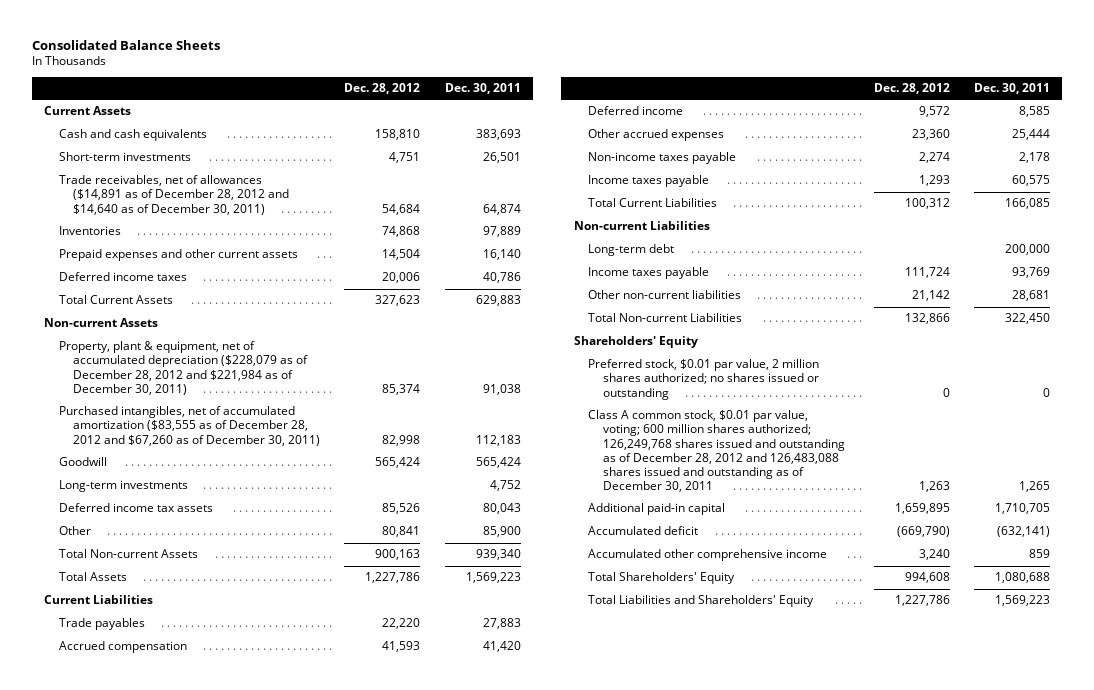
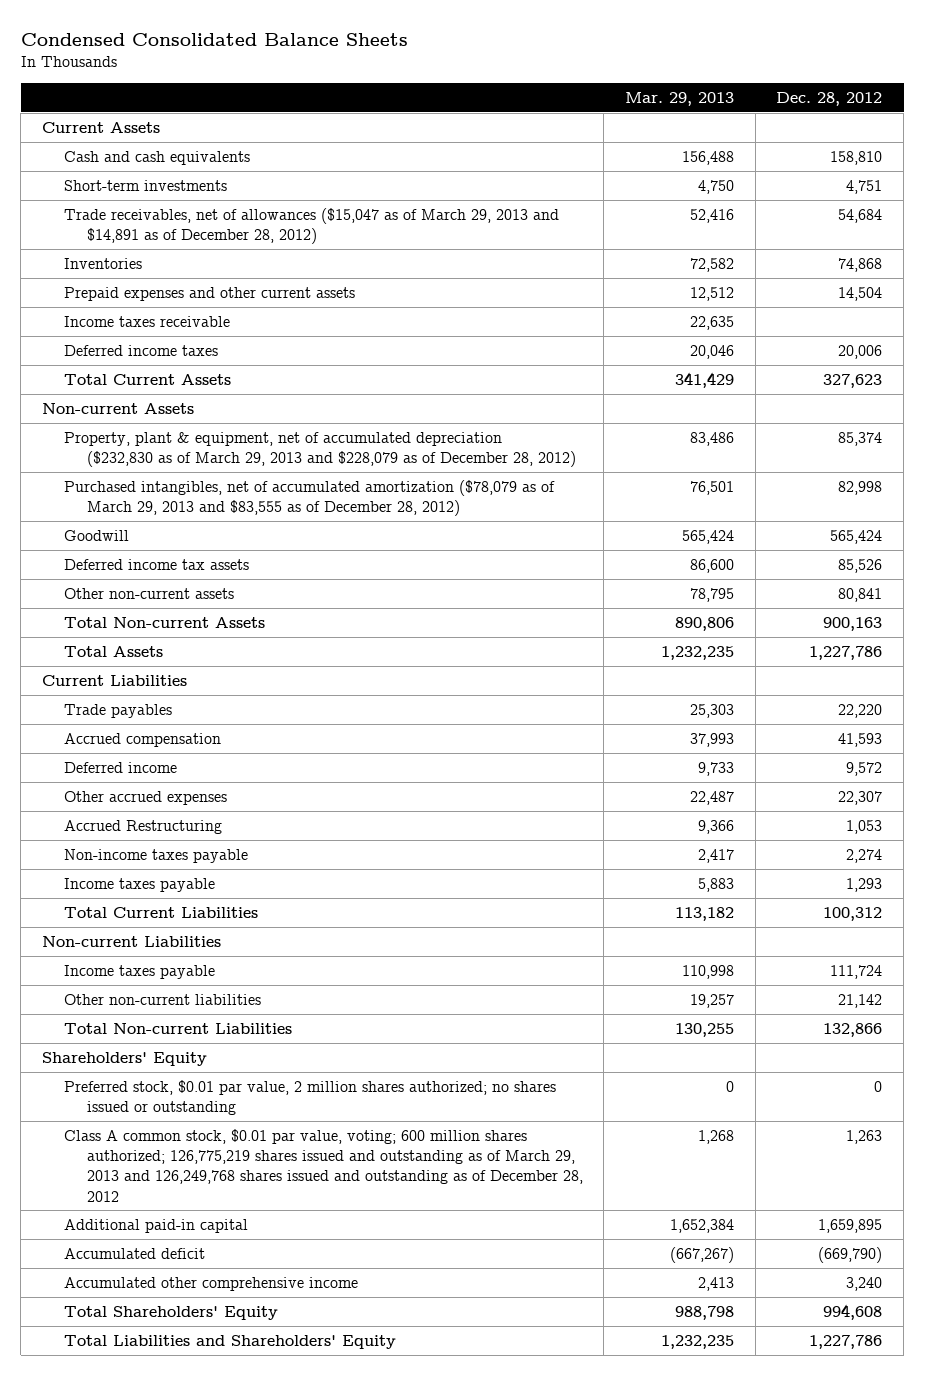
[31,39,220,50] Consolidated Balance Sheets -> [20,32,408,46] Condensed Consolidated Balance Sheets
[444,82,521,94] Dec. 30, 2011 -> none
none -> [624,91,734,106] Mar. 29, 2013
[58,175,290,215] Trade receivables, net of allowances ($14,891 as of December 28, 2012 and $14,640 as of December 30, 2011) -> [64,207,560,245] Trade receivables, net of allowances ($15,047 as of March 29, 2013 and $14,891 as of December 28, 2012)
none -> [64,315,231,327] Income taxes receivable
[58,341,309,395] Property, plant & equipment, net of accumulated depreciation ($228,079 as of December 28, 2012 and $221,984 as of December 30, 2011) -> [64,431,576,468] Property, plant & equipment, net of accumulated depreciation ($232,830 as of March 29, 2013 and $228,079 as of December 28, 2012)
[58,406,321,446] Purchased intangibles, net of accumulated amortization ($83,555 as of December 28, 2012 and $67,260 as of December 30, 2011) -> [64,479,556,517] Purchased intangibles, net of accumulated amortization ($78,079 as of March 29, 2013 and $83,555 as of December 28, 2012)
[58,480,188,493] Long-term investments -> none
[58,526,91,536] Other -> [64,587,235,599] Other non-current assets
[912,129,951,141] 23,360 -> [838,790,883,805] 22,307
none -> [64,819,223,834] Accrued Restructuring
[588,244,675,257] Long-term debt -> none
[588,410,845,492] Class A common stock, $0.01 par value, voting; 600 million shares authorized; 126,249,768 shares issued and outstanding as of December 28, 2012 and 126,483,088 shares issued and outstanding as of December 30, 2011 -> [64,1128,583,1202] Class A common stock, $0.01 par value, voting; 600 million shares authorized; 126,775,219 shares issued and outstanding as of March 29, 2013 and 126,249,768 shares issued and outstanding as of December 28, 2012

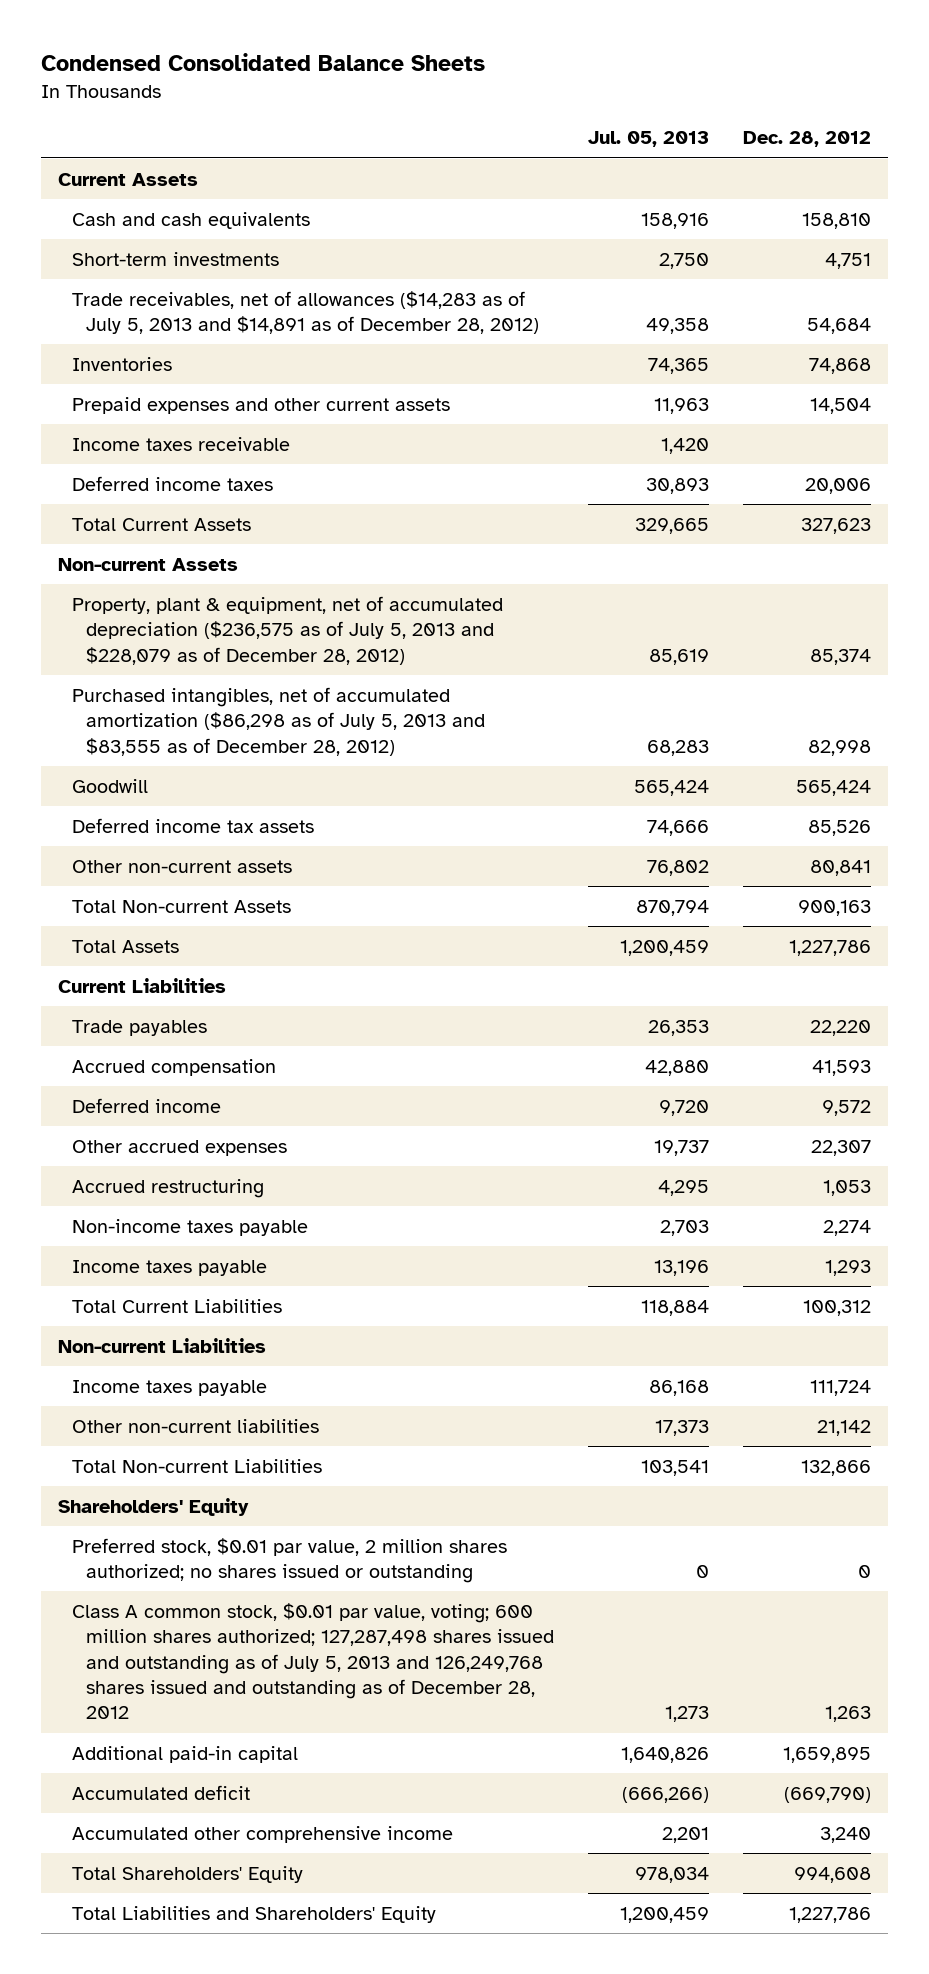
[624,91,734,106] Mar. 29, 2013 -> none
none -> [587,131,709,148] Jul. 05, 2013
[64,207,560,245] Trade receivables, net of allowances ($15,047 as of March 29, 2013 and $14,891 as of December 28, 2012) -> [71,290,540,335] Trade receivables, net of allowances ($14,283 as of July 5, 2013 and $14,891 as of December 28, 2012)
[64,431,576,468] Property, plant & equipment, net of accumulated depreciation ($232,830 as of March 29, 2013 and $228,079 as of December 28, 2012) -> [71,595,503,665] Property, plant & equipment, net of accumulated depreciation ($236,575 as of July 5, 2013 and $228,079 as of December 28, 2012)
[64,479,556,517] Purchased intangibles, net of accumulated amortization ($78,079 as of March 29, 2013 and $83,555 as of December 28, 2012) -> [71,686,486,756] Purchased intangibles, net of accumulated amortization ($86,298 as of July 5, 2013 and $83,555 as of December 28, 2012)
[64,819,223,834] Accrued Restructuring -> [71,1178,264,1198] Accrued restructuring
[64,1128,583,1202] Class A common stock, $0.01 par value, voting; 600 million shares authorized; 126,775,219 shares issued and outstanding as of March 29, 2013 and 126,249,768 shares issued and outstanding as of December 28, 2012 -> [71,1602,555,1720] Class A common stock, $0.01 par value, voting; 600 million shares authorized; 127,287,498 shares issued and outstanding as of July 5, 2013 and 126,249,768 shares issued and outstanding as of December 28, 2012

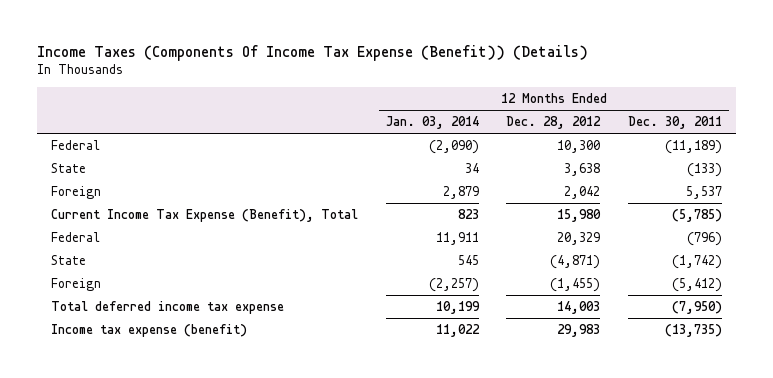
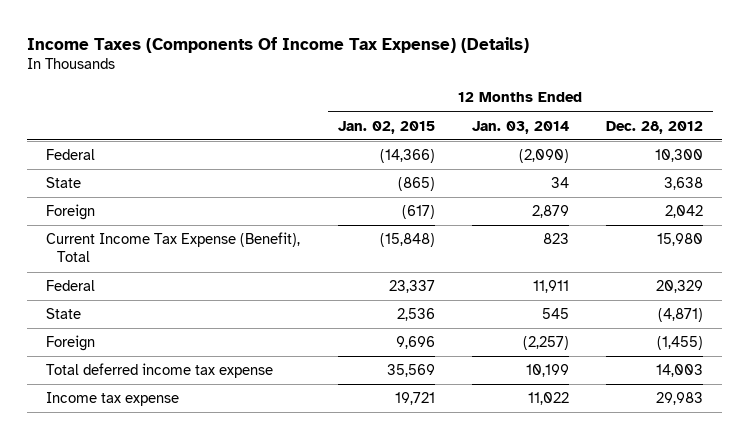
[37,45,589,62] Income Taxes (Components Of Income Tax Expense (Benefit)) (Details) -> [27,36,530,53] Income Taxes (Components Of Income Tax Expense) (Details)
[627,116,722,130] Dec. 30, 2011 -> none
none -> [337,120,435,134] Jan. 02, 2015
[50,324,247,338] Income tax expense (benefit) -> [46,392,180,407] Income tax expense

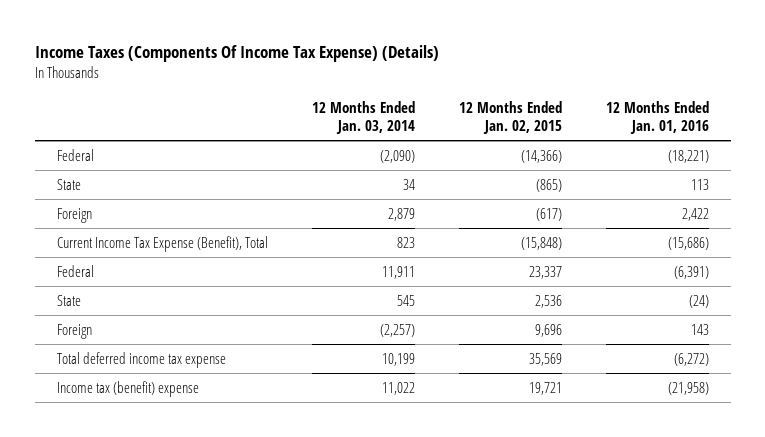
[606,120,704,134] Dec. 28, 2012 -> none
none -> [605,100,709,134] 12 Months Ended Jan. 01, 2016
[46,392,180,407] Income tax expense -> [56,380,199,397] Income tax (benefit) expense

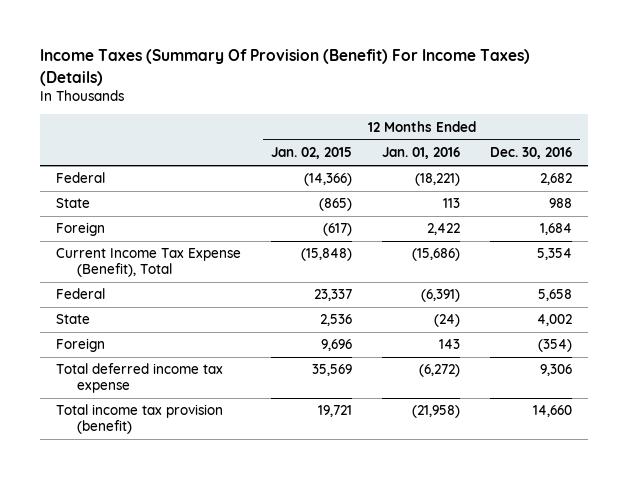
[34,44,439,62] Income Taxes (Components Of Income Tax Expense) (Details) -> [40,49,531,86] Income Taxes (Summary Of Provision (Benefit) For Income Taxes) (Details)
[311,100,415,134] 12 Months Ended Jan. 03, 2014 -> none
none -> [490,147,573,160] Dec. 30, 2016
[56,380,199,397] Income tax (benefit) expense -> [55,404,223,435] Total income tax provision (benefit)

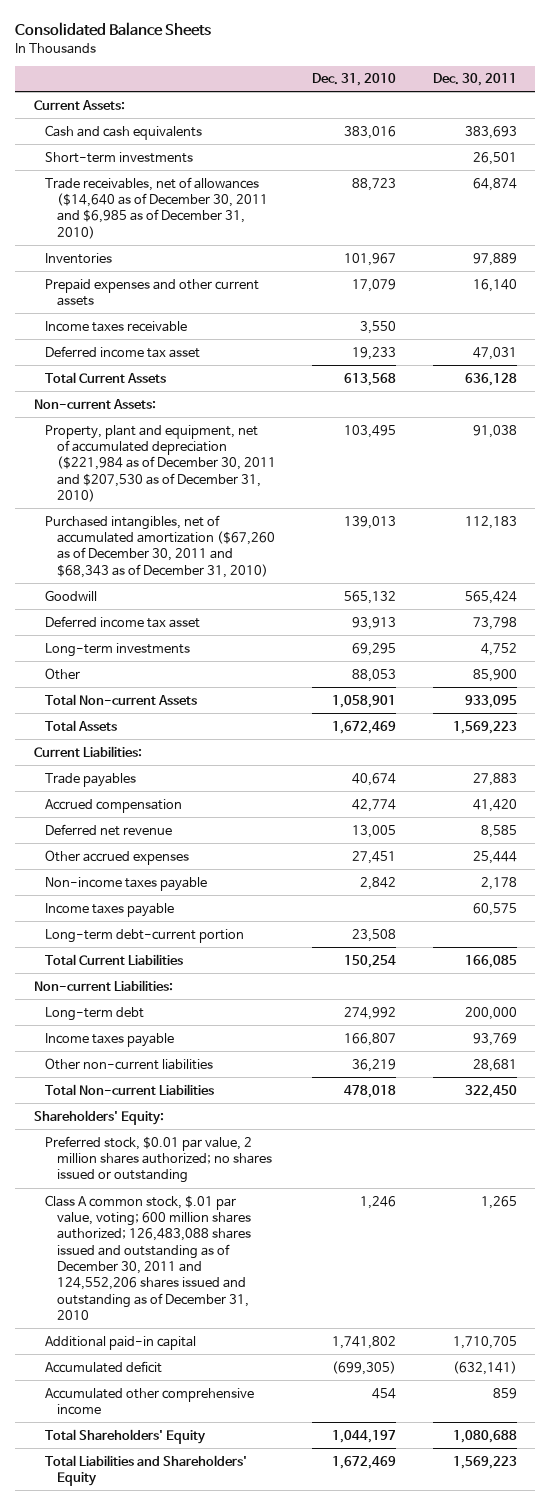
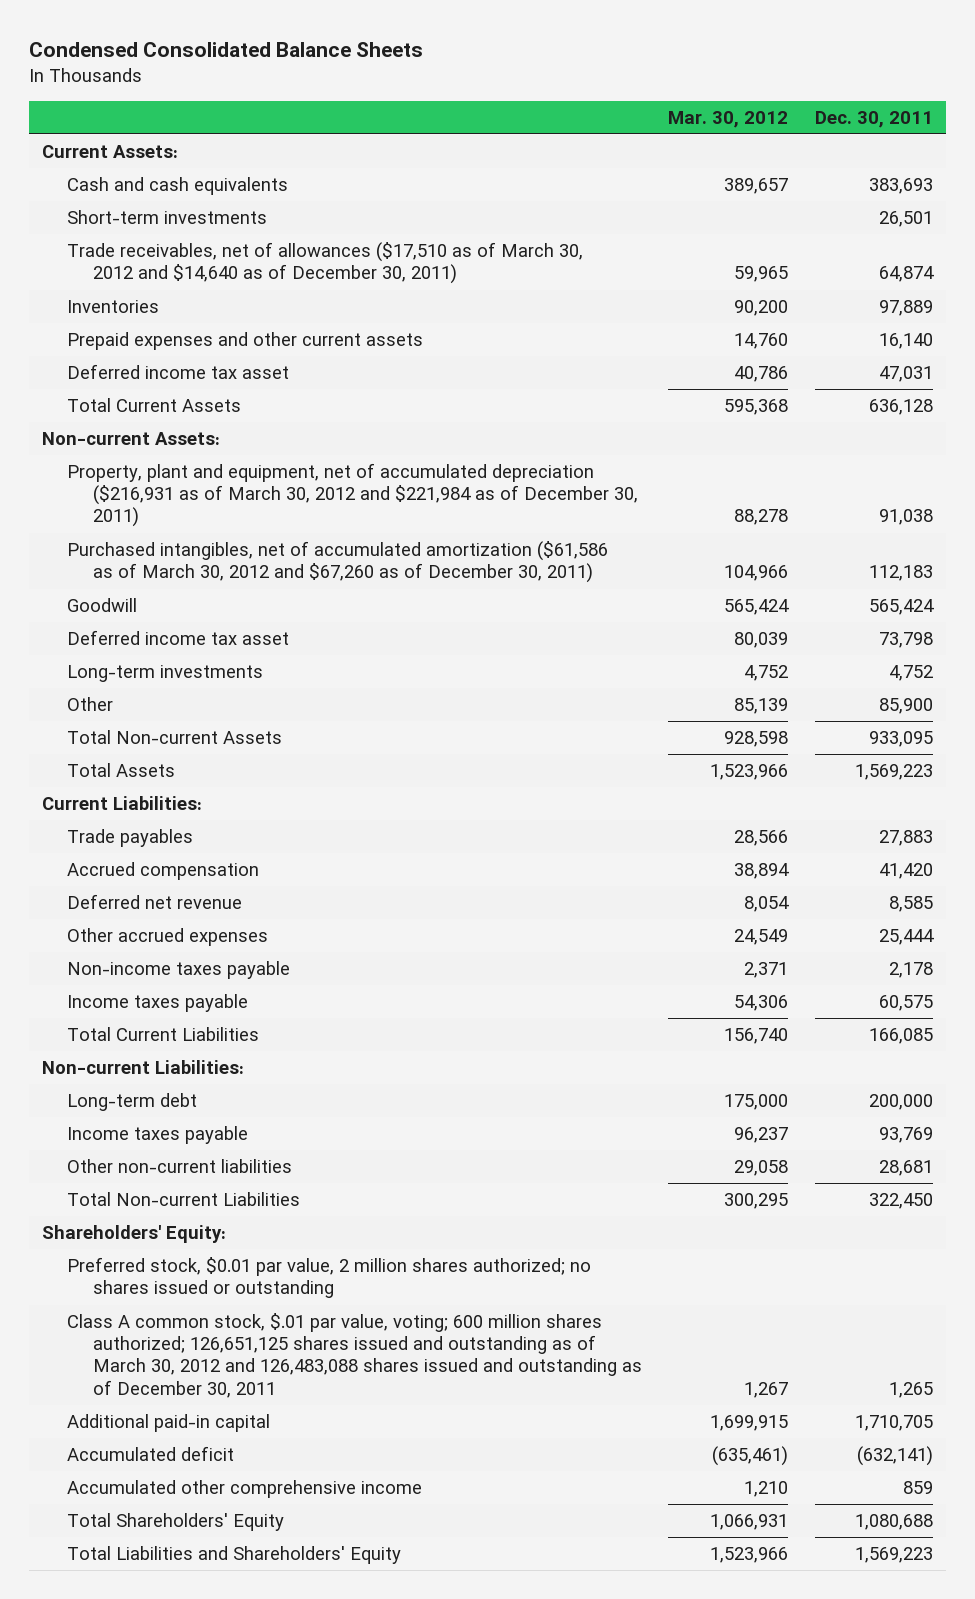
[15,22,212,37] Consolidated Balance Sheets -> [28,42,423,58] Condensed Consolidated Balance Sheets
[312,73,397,87] Dec. 31, 2010 -> none
none -> [668,110,789,128] Mar. 30, 2012
[45,176,268,239] Trade receivables, net of allowances ($14,640 as of December 30, 2011 and $6,985 as of December 31, 2010) -> [67,242,584,285] Trade receivables, net of allowances ($17,510 as of March 30, 2012 and $14,640 as of December 30, 2011)
[45,320,188,332] Income taxes receivable -> none
[45,424,276,502] Property, plant and equipment, net of accumulated depreciation ($221,984 as of December 30, 2011 and $207,530 as of December 31, 2010) -> [67,463,638,528] Property, plant and equipment, net of accumulated depreciation ($216,931 as of March 30, 2012 and $221,984 as of December 30, 2011)
[45,514,275,578] Purchased intangibles, net of accumulated amortization ($67,260 as of December 30, 2011 and $68,343 as of December 31, 2010) -> [67,541,609,584] Purchased intangibles, net of accumulated amortization ($61,586 as of March 30, 2012 and $67,260 as of December 30, 2011)
[45,928,245,943] Long-term debt-current portion -> none
[45,1194,251,1321] Class A common stock, $.01 par value, voting; 600 million shares authorized; 126,483,088 shares issued and outstanding as of December 30, 2011 and 124,552,206 shares issued and outstanding as of December 31, 2010 -> [67,1313,642,1398] Class A common stock, $.01 par value, voting; 600 million shares authorized; 126,651,125 shares issued and outstanding as of March 30, 2012 and 126,483,088 shares issued and outstanding as of December 30, 2011

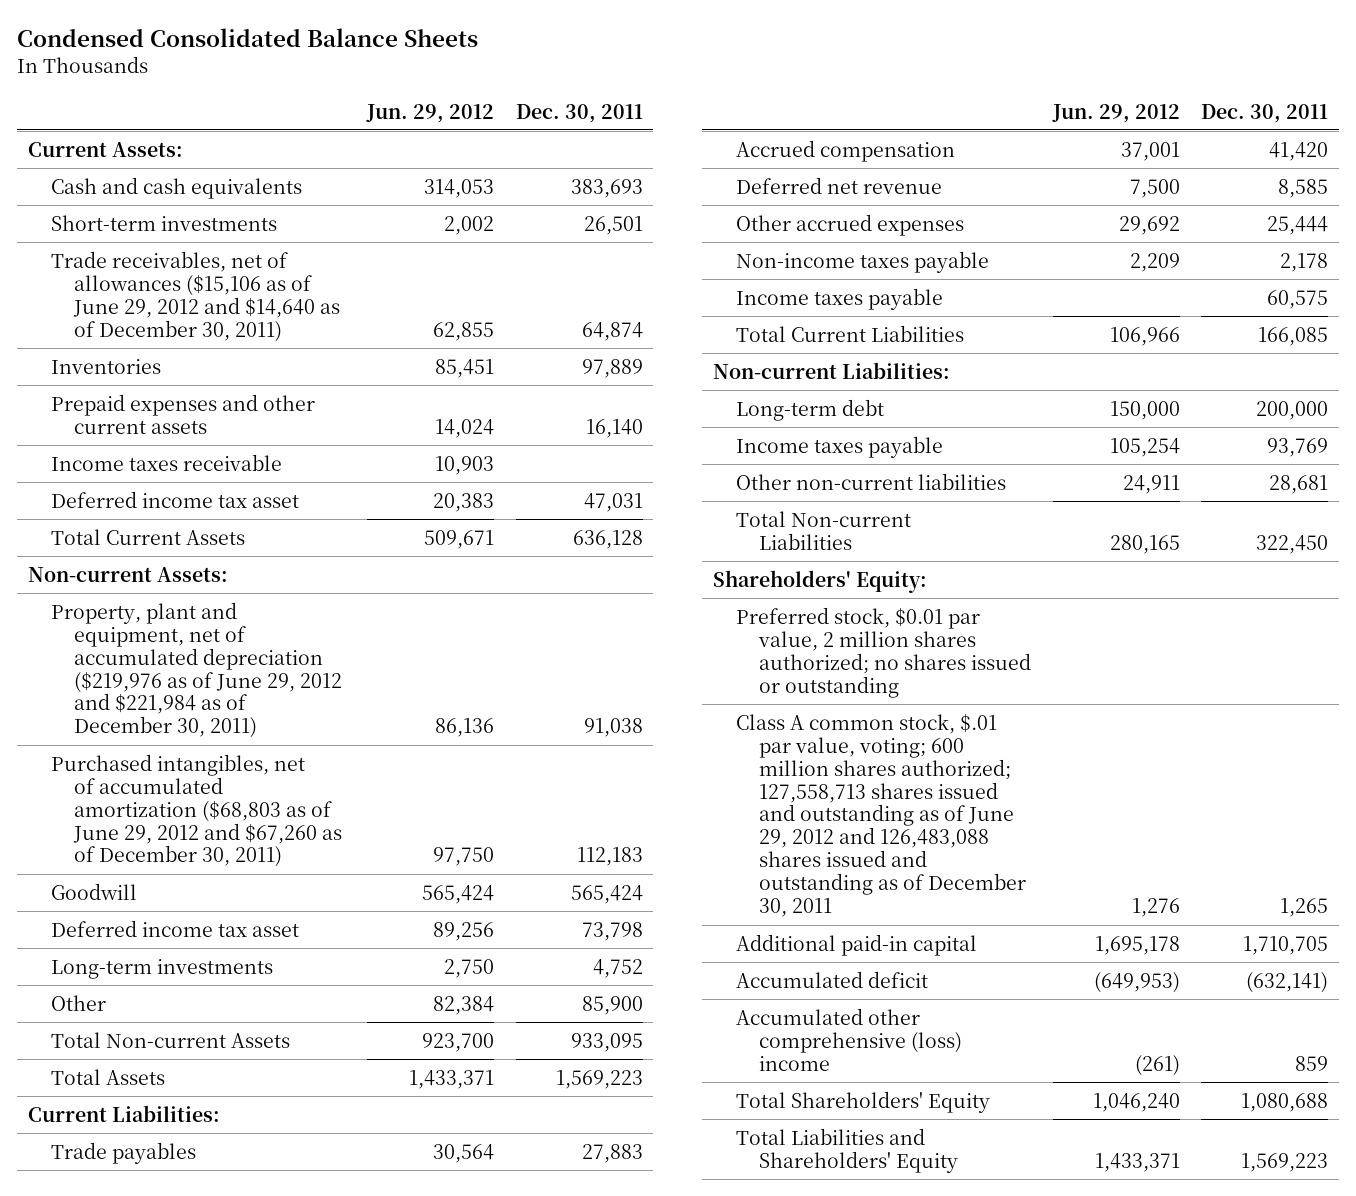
[668,110,789,128] Mar. 30, 2012 -> none
none -> [366,103,495,123] Jun. 29, 2012
[67,242,584,285] Trade receivables, net of allowances ($17,510 as of March 30, 2012 and $14,640 as of December 30, 2011) -> [50,250,341,342] Trade receivables, net of allowances ($15,106 as of June 29, 2012 and $14,640 as of December 30, 2011)
none -> [50,453,282,471] Income taxes receivable
[67,463,638,528] Property, plant and equipment, net of accumulated depreciation ($216,931 as of March 30, 2012 and $221,984 as of December 30, 2011) -> [50,601,343,739] Property, plant and equipment, net of accumulated depreciation ($219,976 as of June 29, 2012 and $221,984 as of December 30, 2011)
[67,541,609,584] Purchased intangibles, net of accumulated amortization ($61,586 as of March 30, 2012 and $67,260 as of December 30, 2011) -> [50,753,343,868] Purchased intangibles, net of accumulated amortization ($68,803 as of June 29, 2012 and $67,260 as of December 30, 2011)
[67,1313,642,1398] Class A common stock, $.01 par value, voting; 600 million shares authorized; 126,651,125 shares issued and outstanding as of March 30, 2012 and 126,483,088 shares issued and outstanding as of December 30, 2011 -> [736,713,1027,918] Class A common stock, $.01 par value, voting; 600 million shares authorized; 127,558,713 shares issued and outstanding as of June 29, 2012 and 126,483,088 shares issued and outstanding as of December 30, 2011
[67,1480,423,1499] Accumulated other comprehensive income -> [736,1007,963,1071] Accumulated other comprehensive (loss) income

